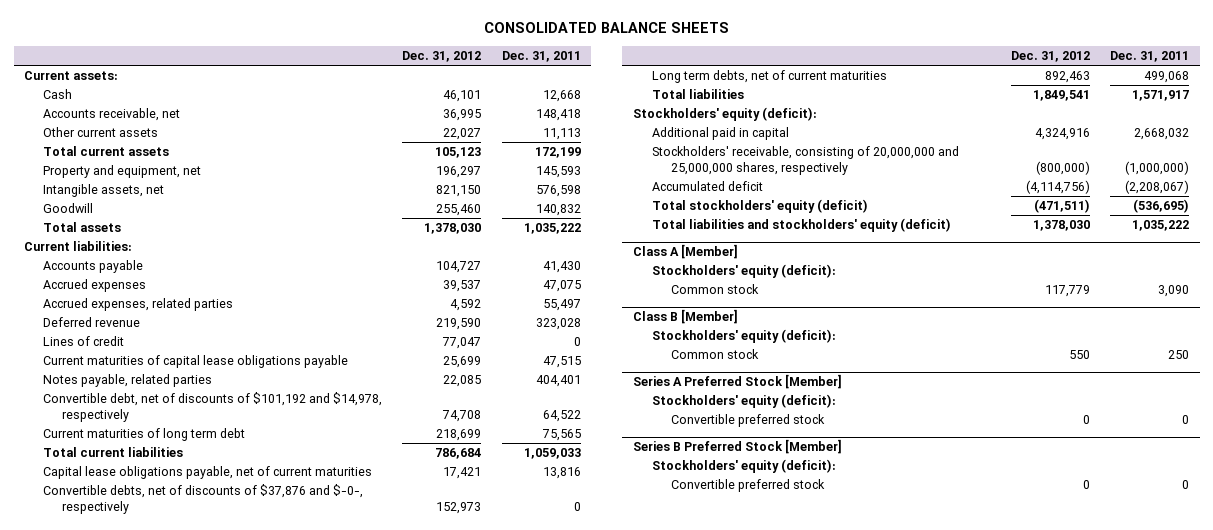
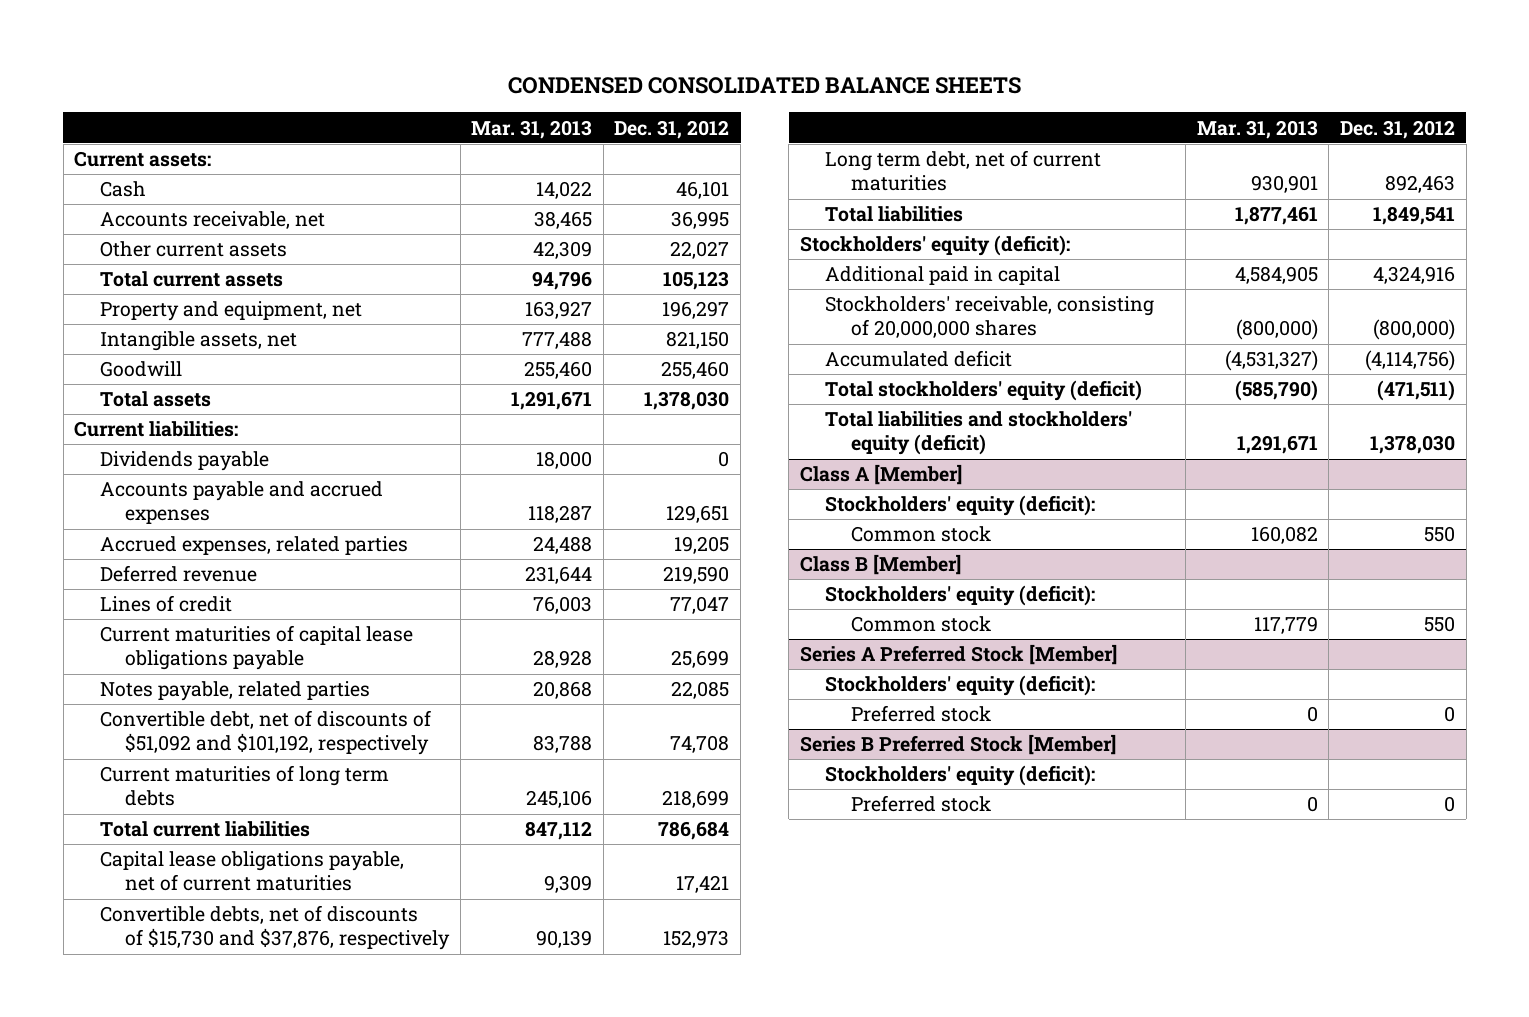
[483,22,729,34] CONSOLIDATED BALANCE SHEETS -> [507,77,1021,95] CONDENSED CONSOLIDATED BALANCE SHEETS
[501,51,581,63] Dec. 31, 2011 -> none
none -> [471,119,593,139] Mar. 31, 2013
[42,260,143,274] Accounts payable -> none
[42,279,146,293] Accrued expenses -> none
none -> [99,451,269,472] Dividends payable
none -> [99,481,383,525] Accounts payable and accrued expenses
[450,299,482,312] 4,592 -> [674,536,730,555] 19,205
[42,392,382,423] Convertible debt, net of discounts of $101,192 and $14,978, respectively -> [99,710,431,756] Convertible debt, net of discounts of $51,092 and $101,192, respectively
[42,428,245,442] Current maturities of long term debt -> [99,765,389,807] Current maturities of long term debts
[42,484,363,515] Convertible debts, net of discounts of $37,876 and $-0-, respectively -> [99,905,450,951] Convertible debts, net of discounts of $15,730 and $37,876, respectively
[651,70,887,84] Long term debts, net of current maturities -> [825,150,1102,192] Long term debt, net of current maturities
[651,146,959,176] Stockholders' receivable, consisting of 20,000,000 and 25,000,000 shares, respectively -> [825,296,1155,339] Stockholders' receivable, consisting of 20,000,000 shares
[1044,285,1090,298] 117,779 -> [1424,526,1456,543] 550
[670,414,825,428] Convertible preferred stock -> [850,705,991,723] Preferred stock
[670,479,825,493] Convertible preferred stock -> [850,795,991,813] Preferred stock

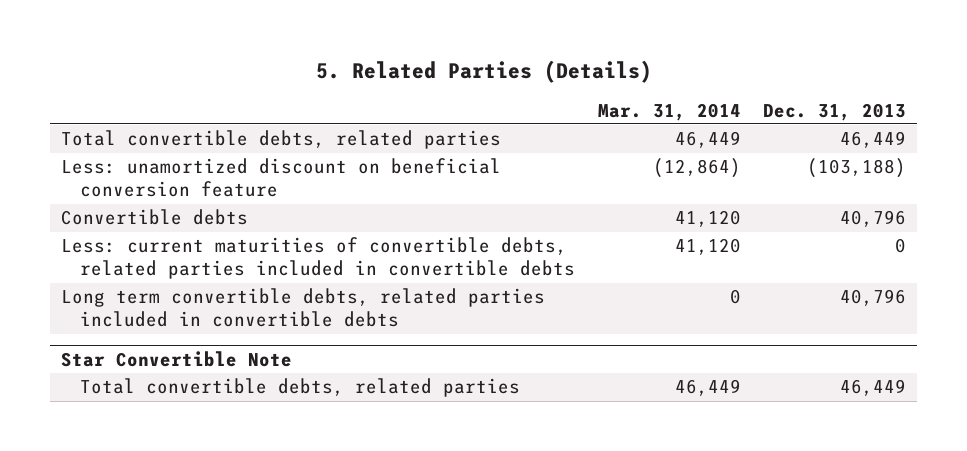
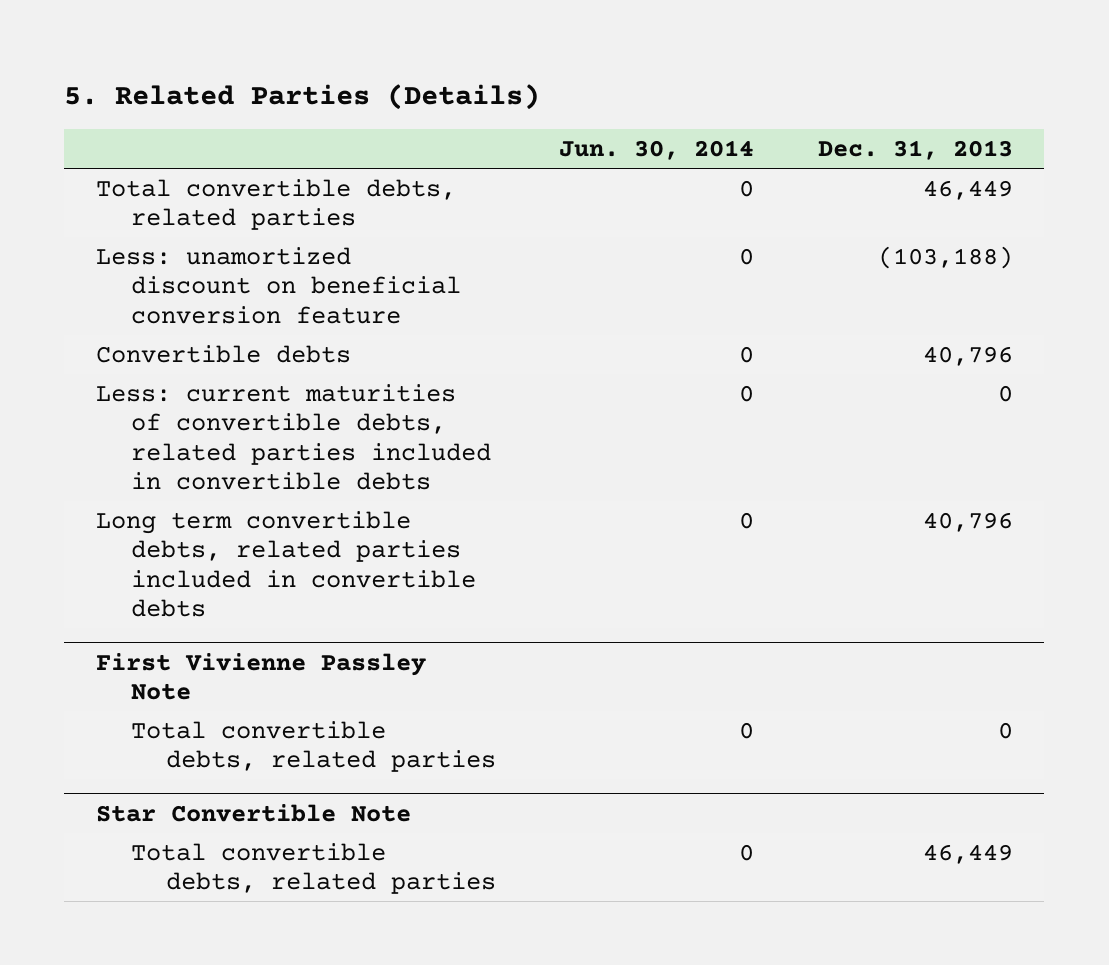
[597,102,741,121] Mar. 31, 2014 -> none
none -> [559,140,755,161] Jun. 30, 2014
none -> [96,652,427,700] First Vivienne Passley Note
none -> [130,720,496,773] Total convertible debts, related parties

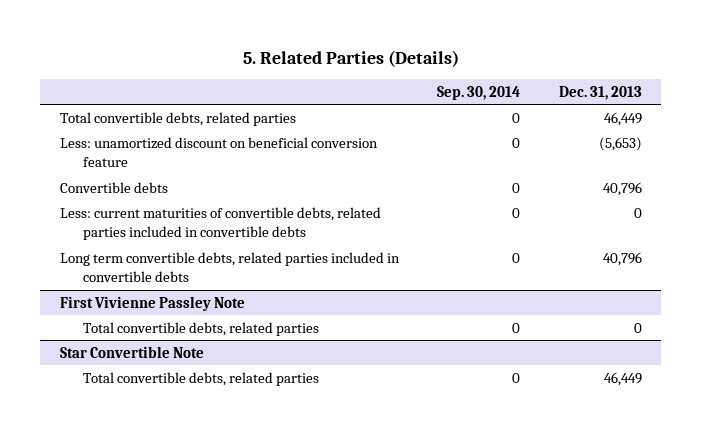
[559,140,755,161] Jun. 30, 2014 -> none
none -> [437,85,521,100] Sep. 30, 2014
[877,245,1013,269] (103,188) -> [598,136,642,151] (5,653)

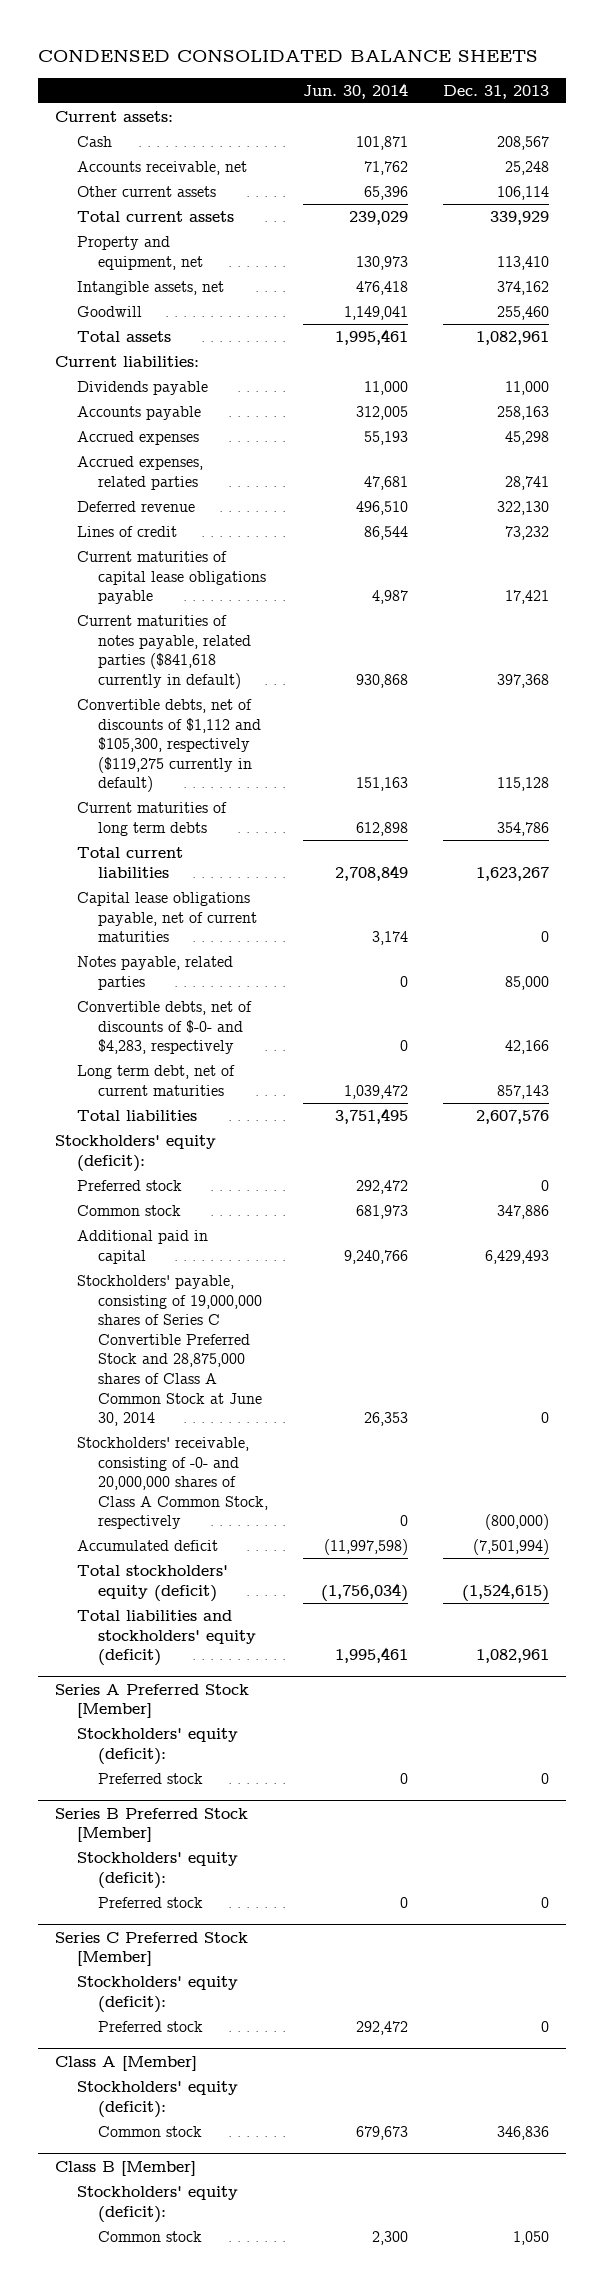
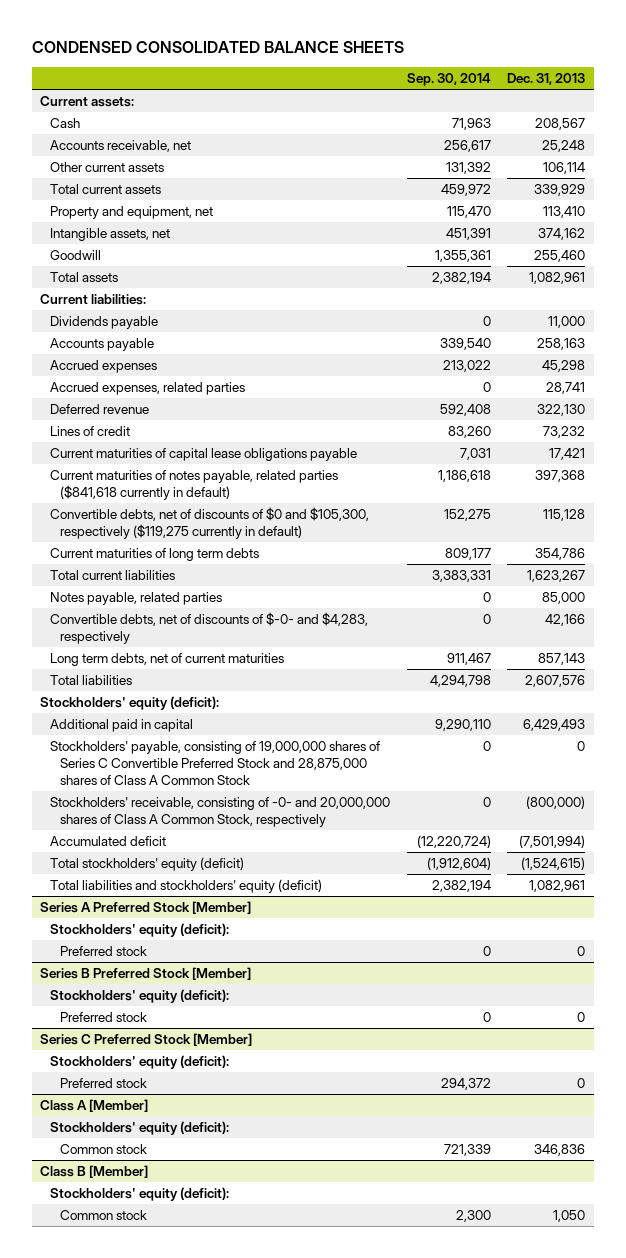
[302,82,408,99] Jun. 30, 2014 -> none
none -> [406,73,491,87] Sep. 30, 2014
[76,698,262,793] Convertible debts, net of discounts of $1,112 and $105,300, respectively ($119,275 currently in default) -> [50,507,370,540] Convertible debts, net of discounts of $0 and $105,300, respectively ($119,275 currently in default)
[76,891,258,943] Capital lease obligations payable, net of current maturities -> none
[76,1064,235,1096] Long term debt, net of current maturities -> [50,653,285,667] Long term debts, net of current maturities
[76,1179,182,1191] Preferred stock -> none
[76,1204,181,1216] Common stock -> none
[76,1274,263,1427] Stockholders' payable, consisting of 19,000,000 shares of Series C Convertible Preferred Stock and 28,875,000 shares of Class A Common Stock at June 30, 2014 -> [50,741,381,785] Stockholders' payable, consisting of 19,000,000 shares of Series C Convertible Preferred Stock and 28,875,000 shares of Class A Common Stock

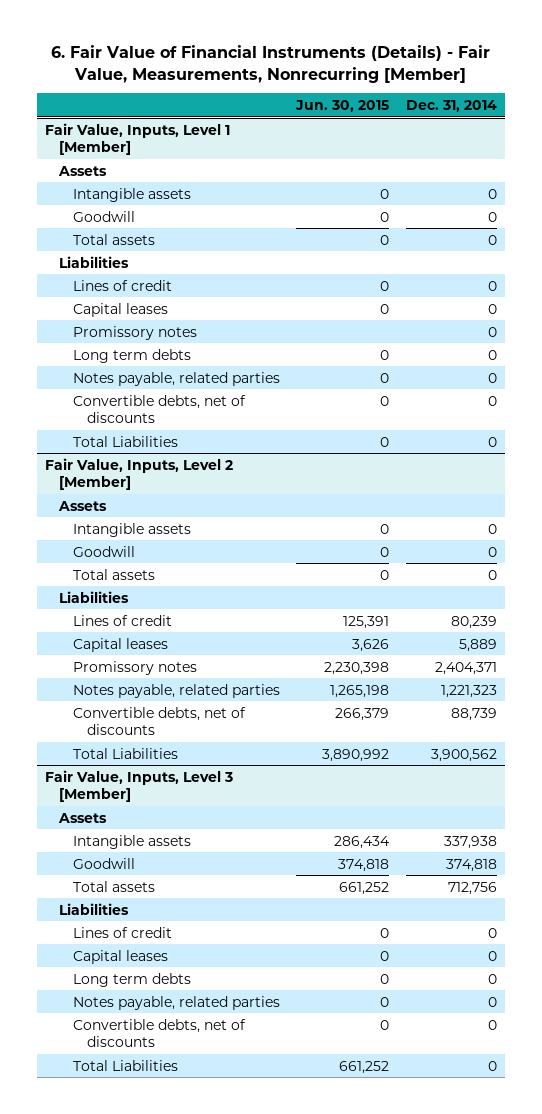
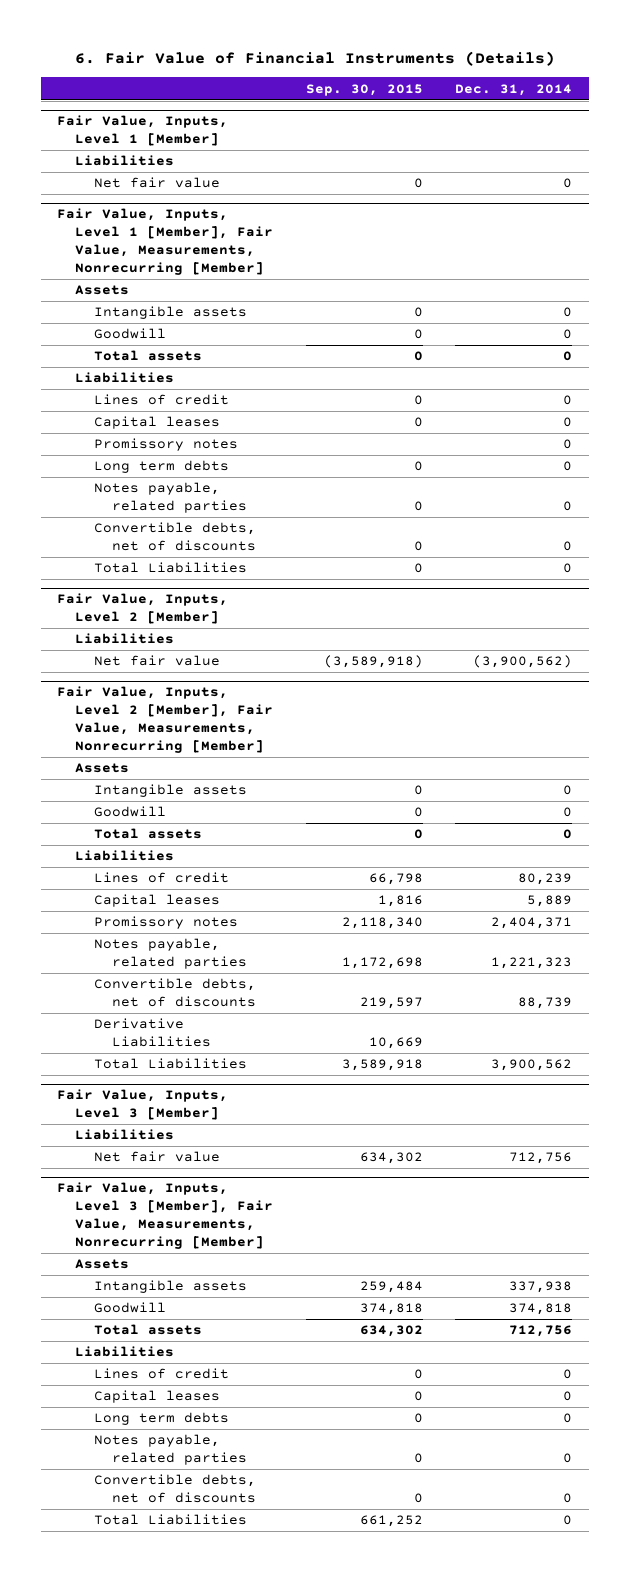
[50,45,490,83] 6. Fair Value of Financial Instruments (Details) - Fair Value, Measurements, Nonrecurring [Member] -> [74,50,555,66] 6. Fair Value of Financial Instruments (Details)
[295,100,390,113] Jun. 30, 2015 -> none
none -> [305,83,423,96] Sep. 30, 2015
none -> [75,155,175,167] Liabilities
none -> [93,177,220,189] Net fair value
none -> [56,208,274,276] Fair Value, Inputs, Level 1 [Member], Fair Value, Measurements, Nonrecurring [Member]
none -> [75,633,175,645] Liabilities
none -> [93,655,220,667] Net fair value
none -> [56,686,274,754] Fair Value, Inputs, Level 2 [Member], Fair Value, Measurements, Nonrecurring [Member]
none -> [93,1018,212,1048] Derivative Liabilities
none -> [75,1129,175,1141] Liabilities
none -> [93,1151,220,1163] Net fair value
none -> [56,1182,274,1250] Fair Value, Inputs, Level 3 [Member], Fair Value, Measurements, Nonrecurring [Member]

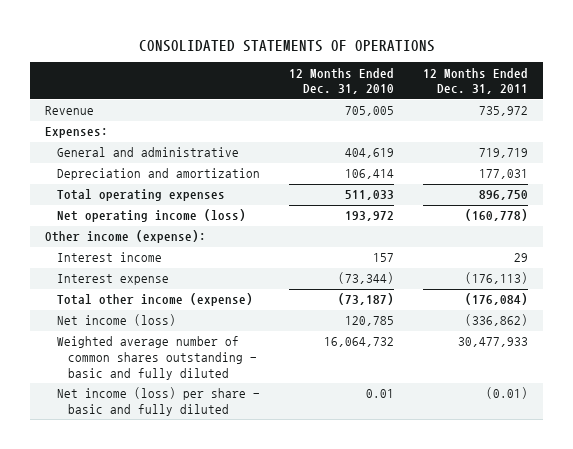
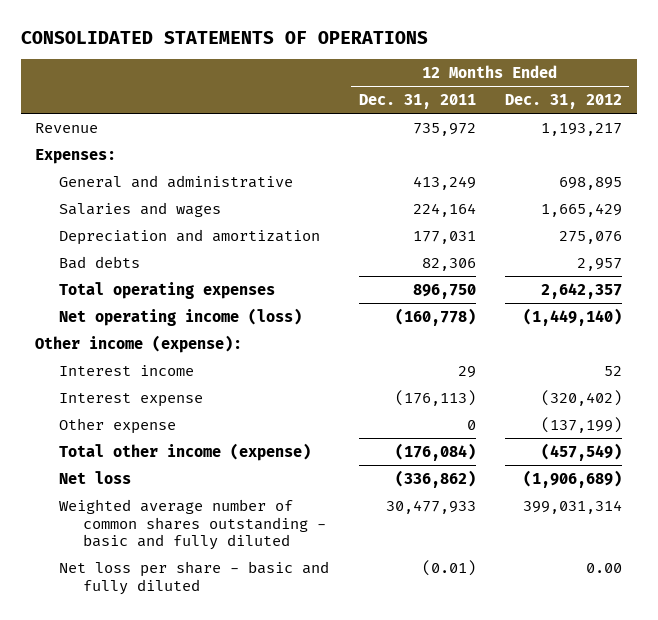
[289,67,395,95] 12 Months Ended Dec. 31, 2010 -> none
none -> [505,94,623,110] Dec. 31, 2012
[479,148,529,159] 719,719 -> [412,175,476,190] 413,249
none -> [59,201,222,217] Salaries and wages
none -> [59,255,141,269] Bad debts
none -> [59,417,177,434] Other expense
[56,314,176,327] Net income (loss) -> [59,470,132,484] Net loss
[56,387,260,417] Net income (loss) per share - basic and fully diluted -> [59,560,330,595] Net loss per share - basic and fully diluted

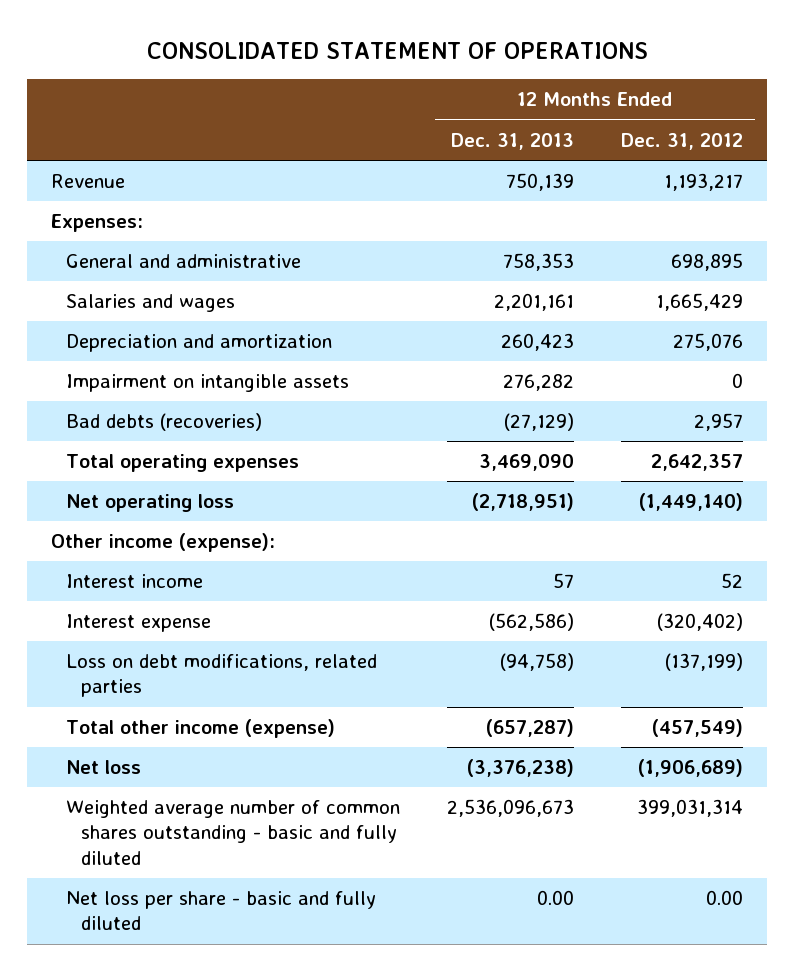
[20,31,428,45] CONSOLIDATED STATEMENTS OF OPERATIONS -> [146,41,648,59] CONSOLIDATED STATEMENT OF OPERATIONS
[358,94,476,110] Dec. 31, 2011 -> none
none -> [450,132,574,150] Dec. 31, 2013
none -> [65,374,349,393] Impairment on intangible assets
[59,255,141,269] Bad debts -> [65,413,262,432] Bad debts (recoveries)
[59,307,303,326] Net operating income (loss) -> [65,494,234,513] Net operating loss
[59,417,177,434] Other expense -> [65,654,377,698] Loss on debt modifications, related parties

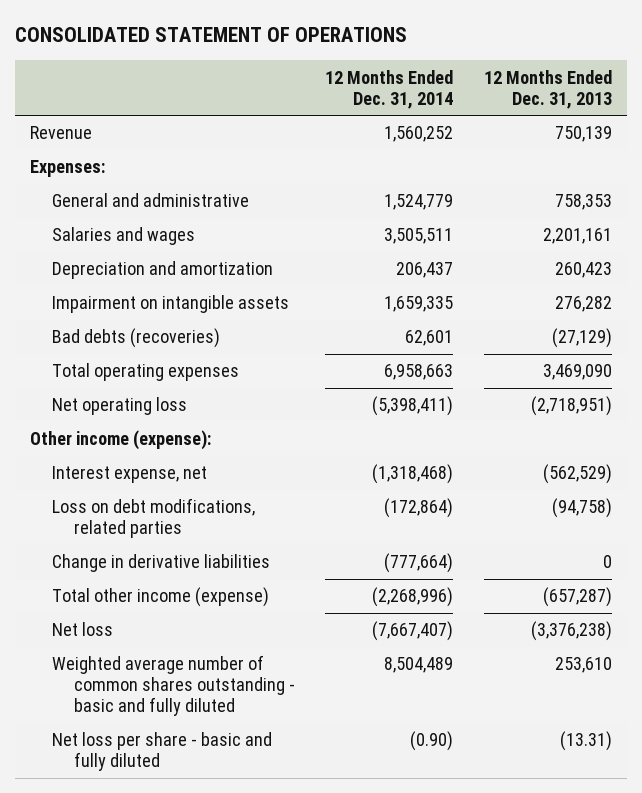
[621,132,744,150] Dec. 31, 2012 -> none
none -> [325,69,454,109] 12 Months Ended Dec. 31, 2014
[65,574,203,589] Interest income -> none
[65,614,211,633] Interest expense -> [51,466,207,484] Interest expense, net
[488,613,574,632] (562,586) -> [542,464,612,485] (562,529)
none -> [51,554,270,573] Change in derivative liabilities
[446,799,574,818] 2,536,096,673 -> [554,657,612,674] 253,610
[536,890,574,906] 0.00 -> [559,731,612,752] (13.31)

